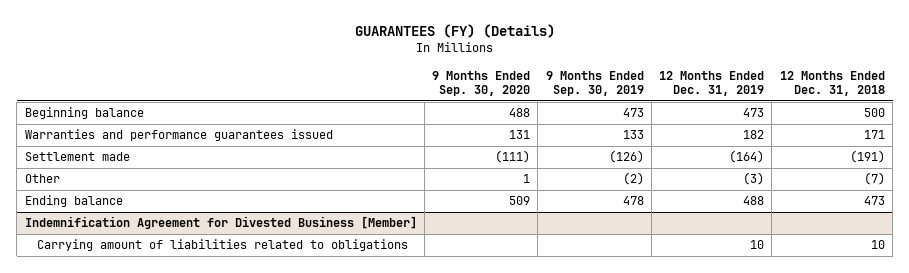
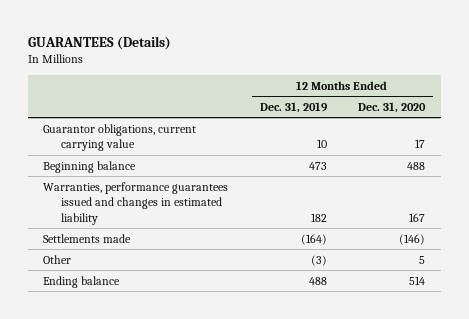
[354,23,555,38] GUARANTEES (FY) (Details) -> [27,35,171,50] GUARANTEES (Details)
[432,70,531,97] 9 Months Ended Sep. 30, 2020 -> none
[545,70,644,97] 9 Months Ended Sep. 30, 2019 -> none
[779,70,885,97] 12 Months Ended Dec. 31, 2018 -> none
none -> [358,101,427,113] Dec. 31, 2020
none -> [43,123,197,152] Guarantor obligations, current carrying value
[24,129,333,142] Warranties and performance guarantees issued -> [43,181,229,225] Warranties, performance guarantees issued and changes in estimated liability
[24,152,130,162] Settlement made -> [43,233,132,243] Settlements made
[24,216,417,230] Indemnification Agreement for Divested Business [Member] -> none
[36,239,408,252] Carrying amount of liabilities related to obligations -> none

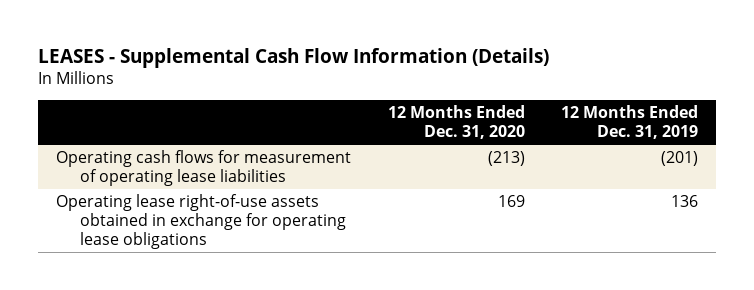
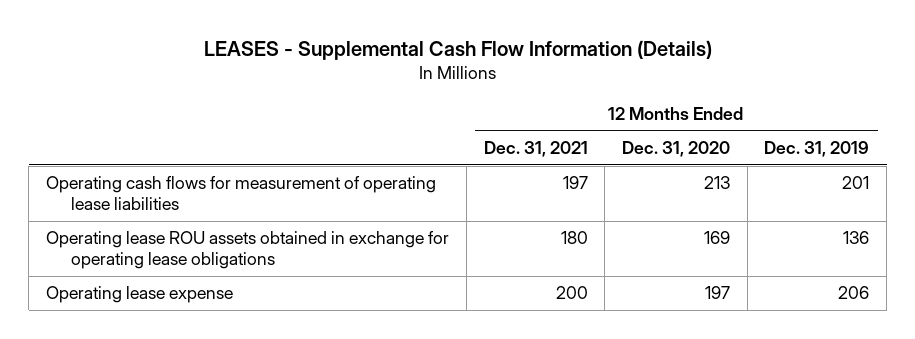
none -> [483,141,588,158] Dec. 31, 2021
[487,151,525,167] (213) -> [703,176,730,190] 213
[661,151,699,167] (201) -> [842,176,870,190] 201
[55,194,346,249] Operating lease right-of-use assets obtained in exchange for operating lease obligations -> [46,231,450,270] Operating lease ROU assets obtained in exchange for operating lease obligations
none -> [46,286,234,304] Operating lease expense

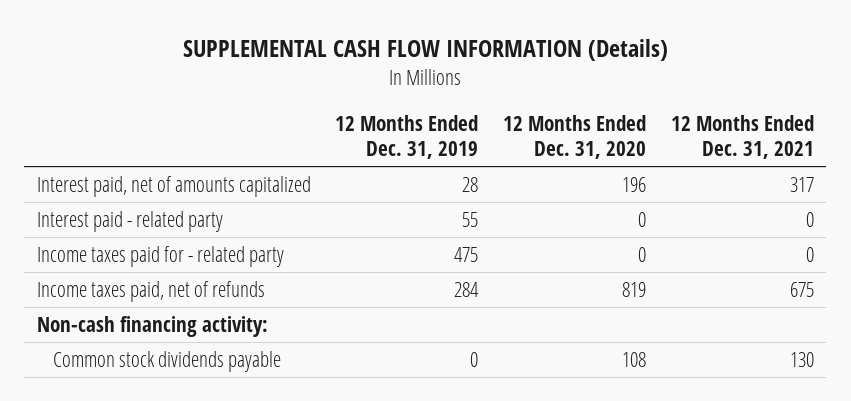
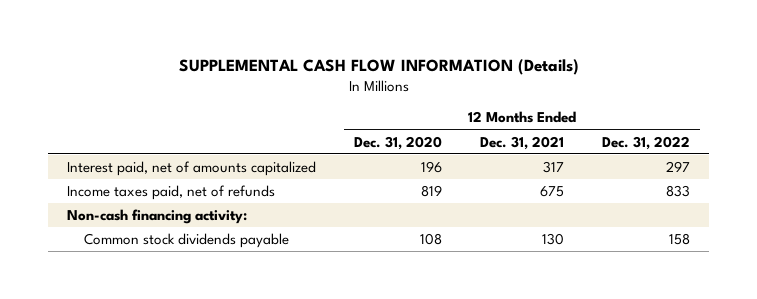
[335,114,479,159] 12 Months Ended Dec. 31, 2019 -> none
none -> [602,135,691,150] Dec. 31, 2022
[36,211,223,233] Interest paid - related party -> none
[36,246,284,268] Income taxes paid for - related party -> none

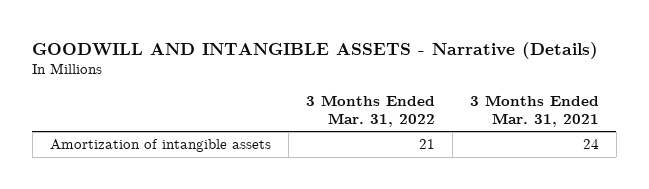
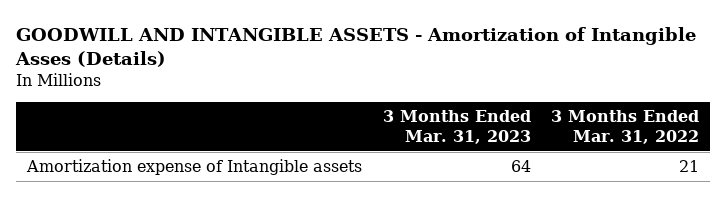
[32,41,599,59] GOODWILL AND INTANGIBLE ASSETS - Narrative (Details) -> [15,26,697,68] GOODWILL AND INTANGIBLE ASSETS - Amortization of Intangible Asses (Details)
[469,94,599,127] 3 Months Ended Mar. 31, 2021 -> none
none -> [382,110,531,144] 3 Months Ended Mar. 31, 2023
[49,139,271,153] Amortization of intangible assets -> [25,159,362,176] Amortization expense of Intangible assets

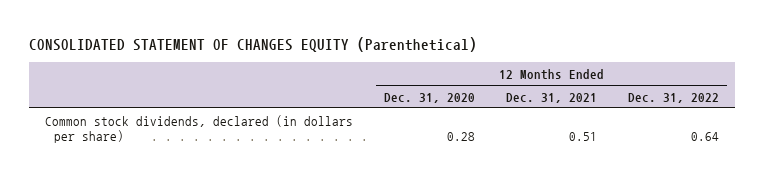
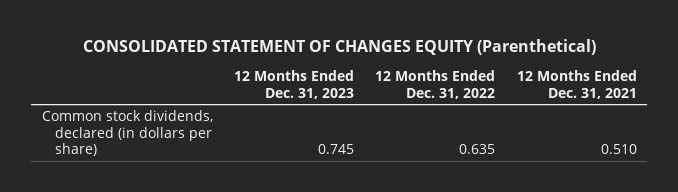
[383,92,475,103] Dec. 31, 2020 -> none
none -> [234,70,355,99] 12 Months Ended Dec. 31, 2023
[569,131,598,141] 0.51 -> [600,144,637,155] 0.510
[691,131,720,141] 0.64 -> [459,144,496,155] 0.635

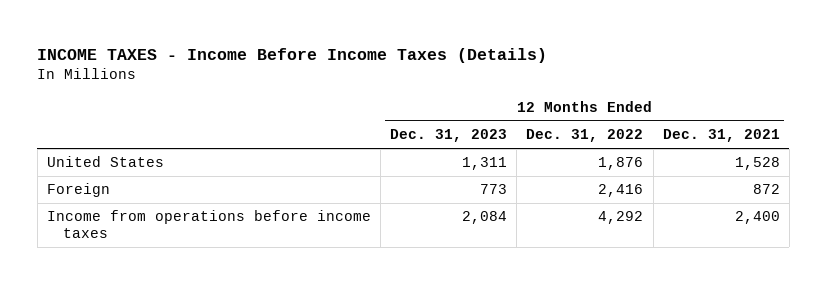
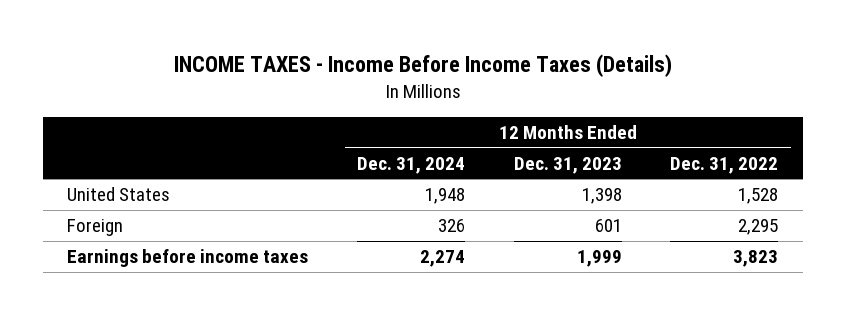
[662,129,780,143] Dec. 31, 2021 -> none
none -> [356,156,465,174] Dec. 31, 2024
[462,157,508,171] 1,311 -> [581,188,622,205] 1,398
[598,157,644,171] 1,876 -> [738,188,779,205] 1,528
[480,184,508,195] 773 -> [594,219,622,233] 601
[598,184,644,198] 2,416 -> [738,219,779,236] 2,295
[47,210,372,239] Income from operations before income taxes -> [67,249,309,268] Earnings before income taxes
[462,211,508,225] 2,084 -> [576,250,622,268] 1,999
[598,211,644,225] 4,292 -> [733,250,779,268] 3,823

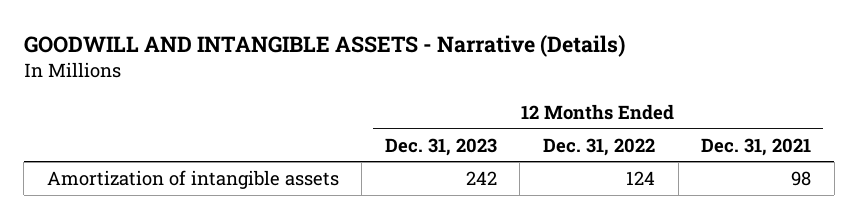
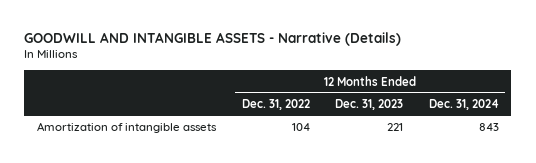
[701,137,812,156] Dec. 31, 2021 -> none
none -> [428,99,499,111] Dec. 31, 2024
[465,171,497,186] 242 -> [387,123,404,132] 221
[625,171,655,186] 124 -> [291,123,310,132] 104

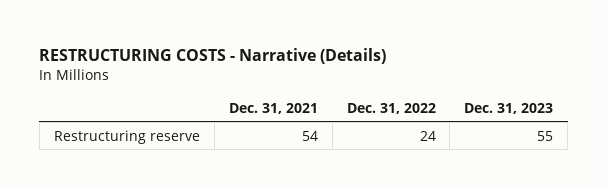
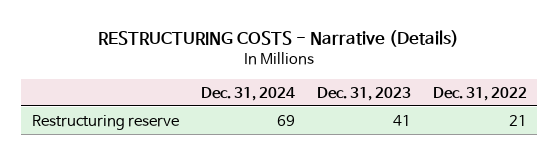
[228,102,318,114] Dec. 31, 2021 -> none
none -> [201,86,296,101] Dec. 31, 2024
[419,130,436,141] 24 -> [508,114,527,126] 21
[537,130,554,141] 55 -> [392,114,411,126] 41

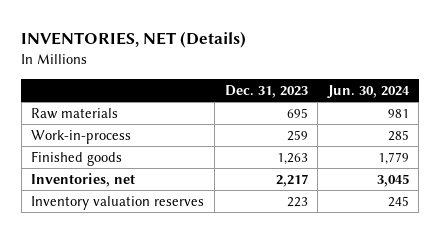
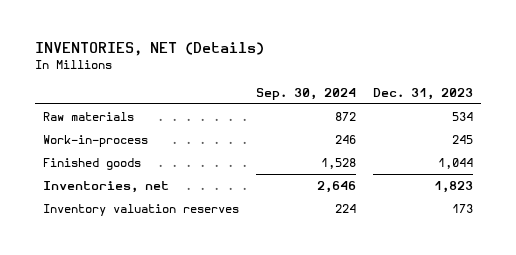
[326,84,410,98] Jun. 30, 2024 -> none
none -> [256,87,357,100] Sep. 30, 2024
[286,108,308,119] 695 -> [451,111,473,121] 534
[286,130,308,142] 259 -> [451,134,473,144] 245
[276,153,308,166] 1,263 -> [437,157,473,169] 1,044
[275,174,308,188] 2,217 -> [433,180,473,193] 1,823
[286,197,308,208] 223 -> [451,203,473,213] 173

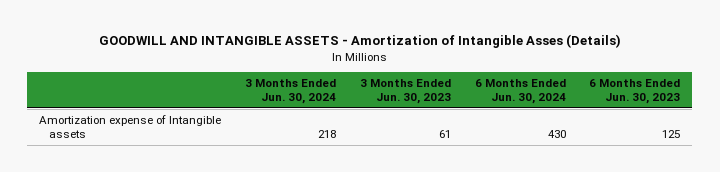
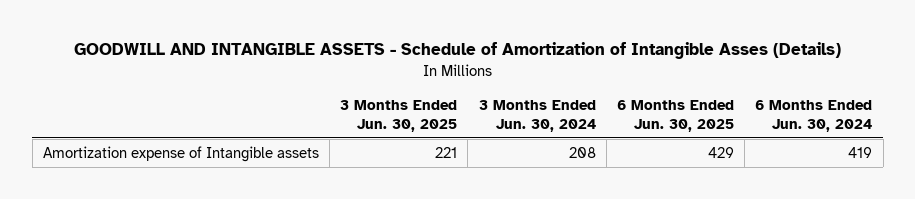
[98,34,621,49] GOODWILL AND INTANGIBLE ASSETS - Amortization of Intangible Asses (Details) -> [73,42,841,60] GOODWILL AND INTANGIBLE ASSETS - Schedule of Amortization of Intangible Asses (Details)
[359,79,451,105] 3 Months Ended Jun. 30, 2023 -> none
[589,79,681,105] 6 Months Ended Jun. 30, 2023 -> none
none -> [340,99,458,132] 3 Months Ended Jun. 30, 2025
none -> [617,99,735,132] 6 Months Ended Jun. 30, 2025
[318,129,337,138] 218 -> [568,147,596,159] 208
[547,129,566,138] 430 -> [848,147,873,159] 419

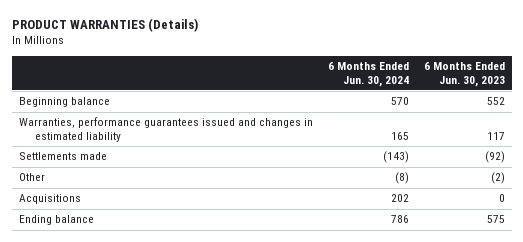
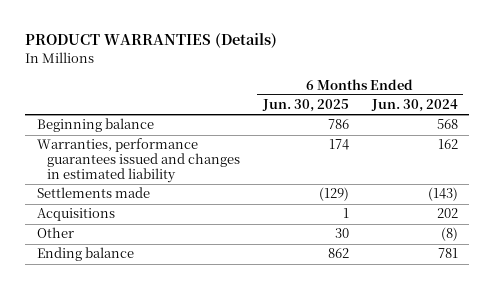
[423,62,505,87] 6 Months Ended Jun. 30, 2023 -> none
none -> [261,99,349,113] Jun. 30, 2025
[390,97,409,106] 570 -> [436,119,458,130] 568
[390,131,409,140] 165 -> [437,139,458,150] 162
[18,173,45,182] Other -> [36,227,74,239] Other
[390,215,409,224] 786 -> [437,248,458,259] 781

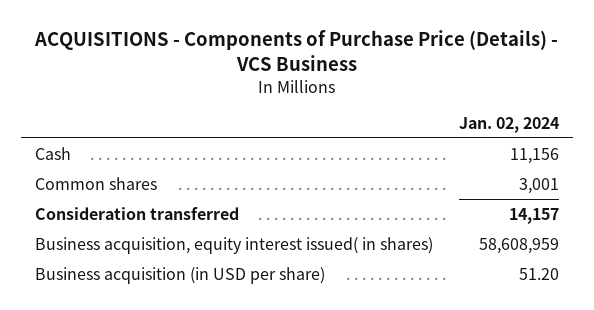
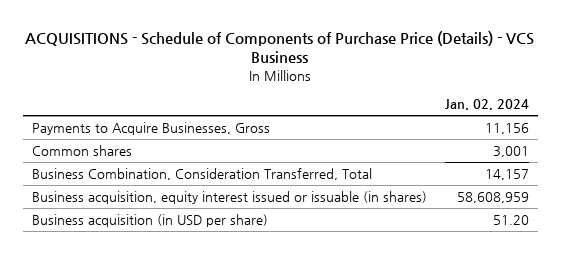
[34,30,559,71] ACQUISITIONS - Components of Purchase Price (Details) - VCS Business -> [25,30,535,64] ACQUISITIONS - Schedule of Components of Purchase Price (Details) - VCS Business
[34,146,71,160] Cash -> [31,121,270,135] Payments to Acquire Businesses, Gross
[34,206,239,220] Consideration transferred -> [31,167,372,180] Business Combination, Consideration Transferred, Total
[34,236,433,254] Business acquisition, equity interest issued( in shares) -> [31,190,427,204] Business acquisition, equity interest issued or issuable (in shares)

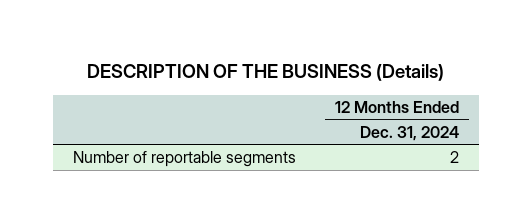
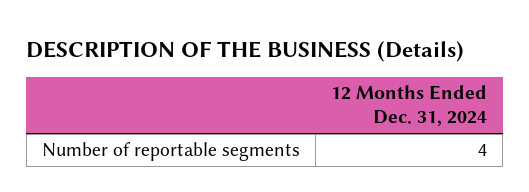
[450,151,460,164] 2 -> [478,144,488,157] 4

